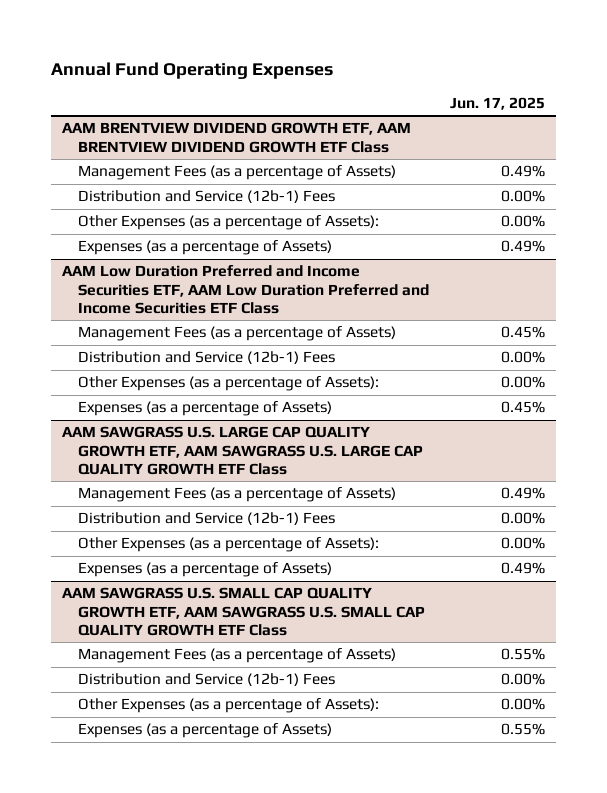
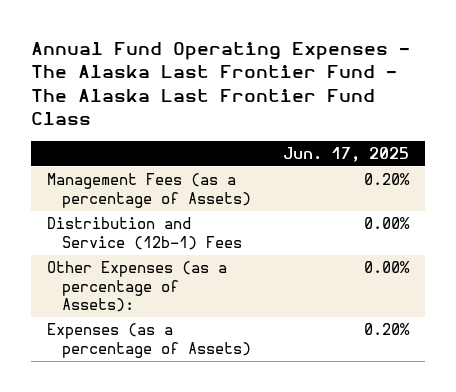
[50,62,333,80] Annual Fund Operating Expenses -> [30,41,410,126] Annual Fund Operating Expenses - The Alaska Last Frontier Fund - The Alaska Last Frontier Fund Class
[61,122,411,153] AAM BRENTVIEW DIVIDEND GROWTH ETF, AAM BRENTVIEW DIVIDEND GROWTH ETF Class -> none
[77,190,335,204] Distribution and Service (12b-1) Fees -> none
[77,215,379,231] Other Expenses (as a percentage of Assets): -> none
[77,240,332,256] Expenses (as a percentage of Assets) -> none
[61,265,429,314] AAM Low Duration Preferred and Income Securities ETF, AAM Low Duration Preferred and Income Securities ETF Class -> none
[77,326,396,342] Management Fees (as a percentage of Assets) -> none
[77,351,335,365] Distribution and Service (12b-1) Fees -> none
[77,376,379,392] Other Expenses (as a percentage of Assets): -> none
[77,401,332,417] Expenses (as a percentage of Assets) -> none
[61,426,423,475] AAM SAWGRASS U.S. LARGE CAP QUALITY GROWTH ETF, AAM SAWGRASS U.S. LARGE CAP QUALITY GROWTH ETF Class -> none
[77,487,396,503] Management Fees (as a percentage of Assets) -> none
[77,512,335,526] Distribution and Service (12b-1) Fees -> none
[77,537,379,553] Other Expenses (as a percentage of Assets): -> none
[77,562,332,578] Expenses (as a percentage of Assets) -> none
[61,587,425,636] AAM SAWGRASS U.S. SMALL CAP QUALITY GROWTH ETF, AAM SAWGRASS U.S. SMALL CAP QUALITY GROWTH ETF Class -> none
[77,648,396,664] Management Fees (as a percentage of Assets) -> none
[501,165,546,178] 0.49% -> [364,173,411,186] 0.20%
[501,723,546,736] 0.55% -> [364,323,411,336] 0.20%

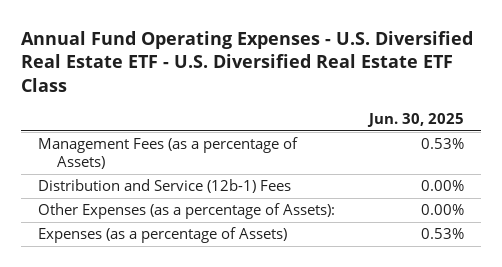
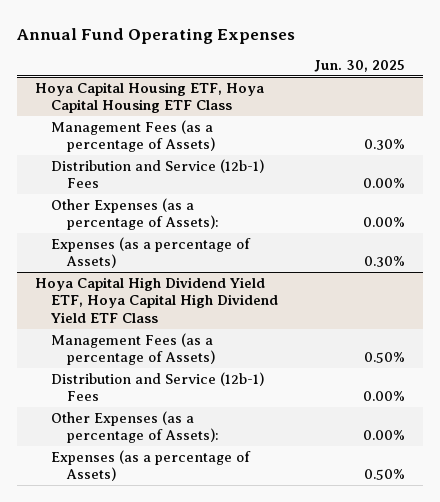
[21,30,474,92] Annual Fund Operating Expenses - U.S. Diversified Real Estate ETF - U.S. Diversified Real Estate ETF Class -> [16,27,296,44] Annual Fund Operating Expenses
none -> [34,81,264,114] Hoya Capital Housing ETF, Hoya Capital Housing ETF Class
[420,138,464,150] 0.53% -> [363,139,405,151] 0.30%
[420,228,464,240] 0.53% -> [363,256,405,268] 0.30%
none -> [34,276,278,324] Hoya Capital High Dividend Yield ETF, Hoya Capital High Dividend Yield ETF Class
none -> [50,332,215,366] Management Fees (as a percentage of Assets)
none -> [50,371,264,402] Distribution and Service (12b-1) Fees
none -> [50,410,219,444] Other Expenses (as a percentage of Assets):
none -> [50,449,251,482] Expenses (as a percentage of Assets)

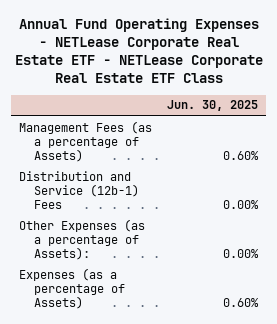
[16,27,296,44] Annual Fund Operating Expenses -> [14,18,263,84] Annual Fund Operating Expenses - NETLease Corporate Real Estate ETF - NETLease Corporate Real Estate ETF Class
[34,81,264,114] Hoya Capital Housing ETF, Hoya Capital Housing ETF Class -> none
[50,158,264,189] Distribution and Service (12b-1) Fees -> none
[50,197,219,231] Other Expenses (as a percentage of Assets): -> none
[50,236,251,269] Expenses (as a percentage of Assets) -> none
[34,276,278,324] Hoya Capital High Dividend Yield ETF, Hoya Capital High Dividend Yield ETF Class -> none
[50,332,215,366] Management Fees (as a percentage of Assets) -> none
[363,139,405,151] 0.30% -> [223,150,260,160] 0.60%
[363,469,405,481] 0.50% -> [223,297,260,307] 0.60%

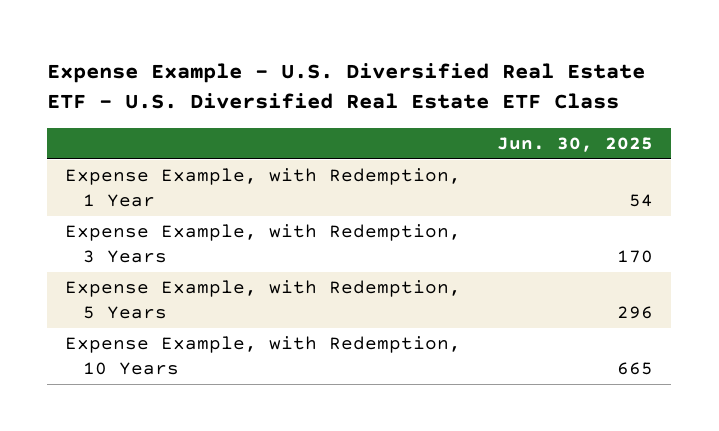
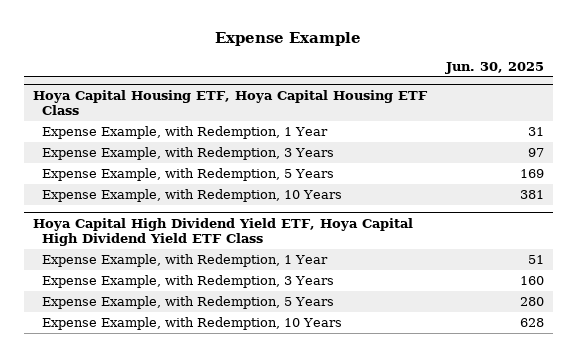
[47,62,646,110] Expense Example - U.S. Diversified Real Estate ETF - U.S. Diversified Real Estate ETF Class -> [215,32,362,47] Expense Example
none -> [32,89,428,116] Hoya Capital Housing ETF, Hoya Capital Housing ETF Class
[629,194,654,208] 54 -> [527,126,544,136] 31
[617,250,654,264] 170 -> [527,147,544,157] 97
[617,306,654,320] 296 -> [519,168,544,178] 169
[617,362,654,376] 665 -> [519,189,544,199] 381
none -> [32,217,413,247] Hoya Capital High Dividend Yield ETF, Hoya Capital High Dividend Yield ETF Class
none -> [42,253,329,267] Expense Example, with Redemption, 1 Year
none -> [42,274,335,288] Expense Example, with Redemption, 3 Years
none -> [42,295,335,309] Expense Example, with Redemption, 5 Years
none -> [42,316,343,330] Expense Example, with Redemption, 10 Years

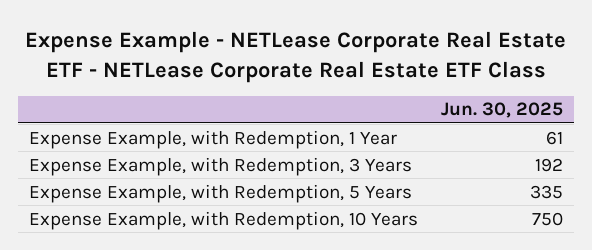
[215,32,362,47] Expense Example -> [24,31,566,83] Expense Example - NETLease Corporate Real Estate ETF - NETLease Corporate Real Estate ETF Class
[32,89,428,116] Hoya Capital Housing ETF, Hoya Capital Housing ETF Class -> none
[32,217,413,247] Hoya Capital High Dividend Yield ETF, Hoya Capital High Dividend Yield ETF Class -> none
[42,253,329,267] Expense Example, with Redemption, 1 Year -> none
[42,274,335,288] Expense Example, with Redemption, 3 Years -> none
[42,295,335,309] Expense Example, with Redemption, 5 Years -> none
[42,316,343,330] Expense Example, with Redemption, 10 Years -> none
[527,126,544,136] 31 -> [545,130,563,145] 61
[527,147,544,157] 97 -> [534,157,563,172] 192
[519,168,544,178] 169 -> [529,184,563,199] 335
[519,189,544,199] 381 -> [531,211,563,226] 750

